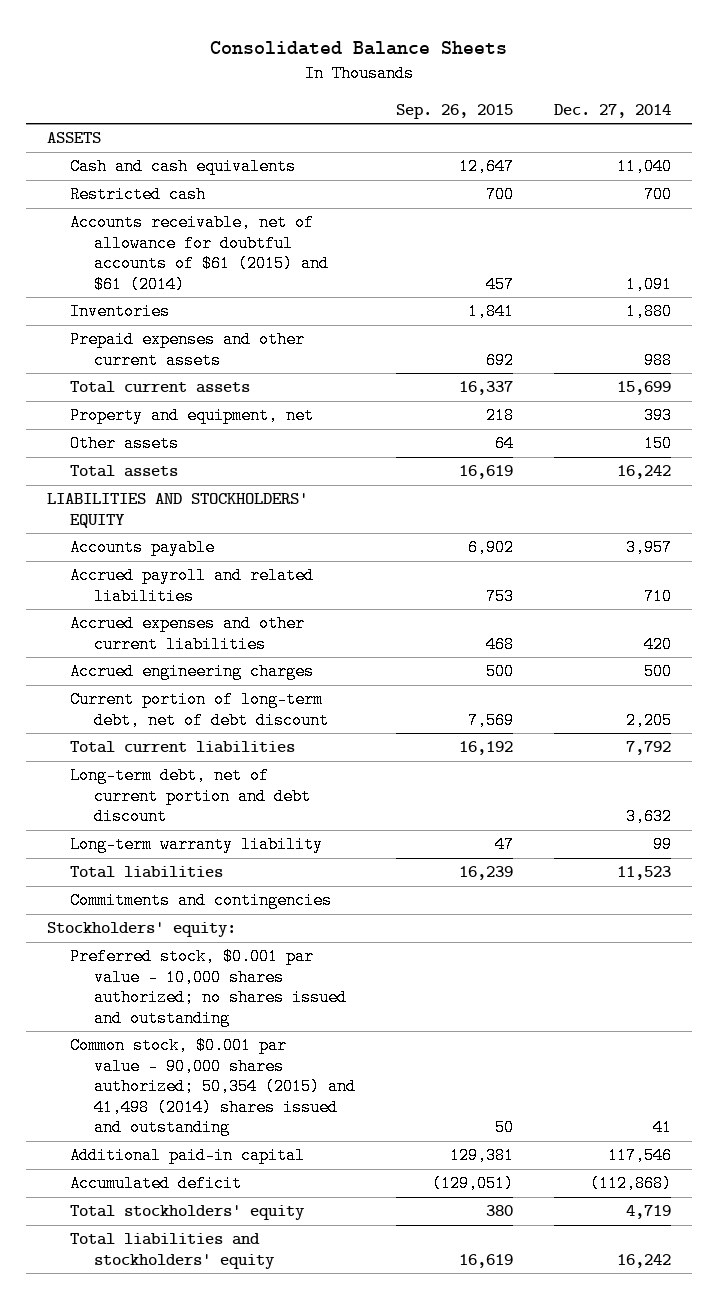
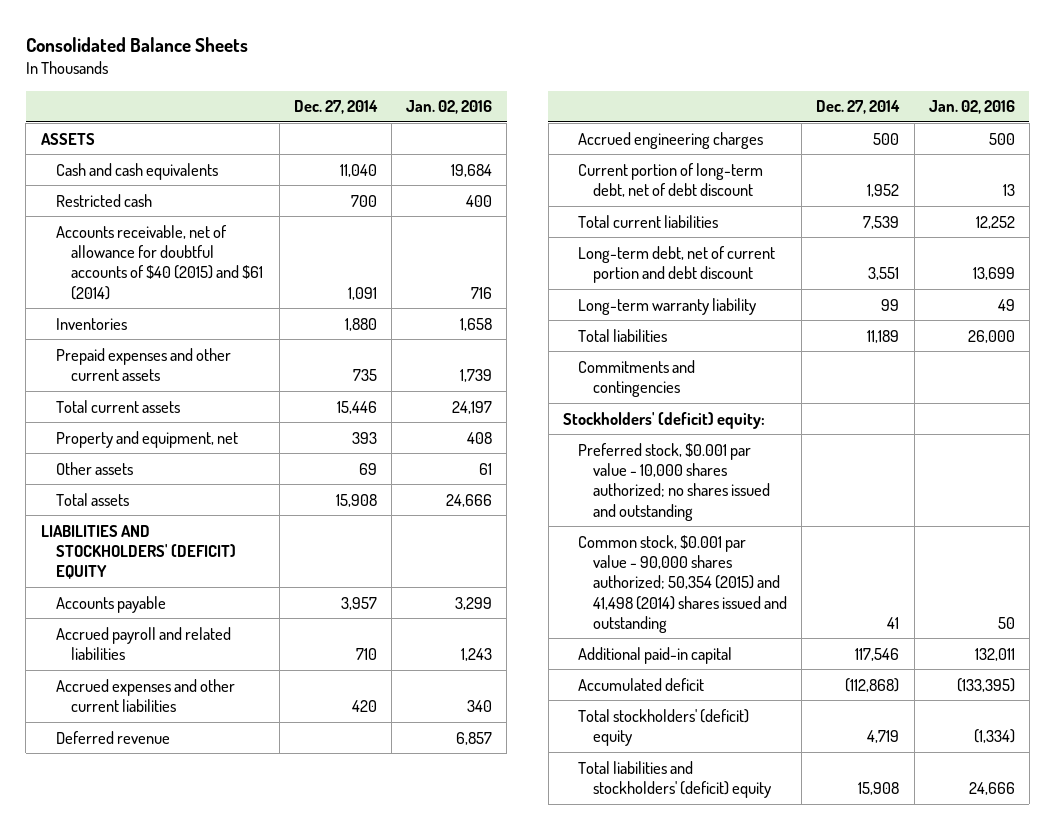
[396,103,514,119] Sep. 26, 2015 -> none
none -> [406,100,493,115] Jan. 02, 2016
[70,214,329,293] Accounts receivable, net of allowance for doubtful accounts of $61 (2015) and $61 (2014) -> [55,224,263,300] Accounts receivable, net of allowance for doubtful accounts of $40 (2015) and $61 (2014)
[644,351,673,369] 988 -> [352,368,377,381] 735
[617,381,672,396] 15,699 -> [336,400,377,414] 15,446
[644,435,673,453] 150 -> [358,462,377,475] 69
[617,465,672,480] 16,242 -> [335,493,377,507] 15,908
[47,493,309,528] LIABILITIES AND STOCKHOLDERS' EQUITY -> [40,524,236,580] LIABILITIES AND STOCKHOLDERS' (DEFICIT) EQUITY
none -> [55,730,170,744] Deferred revenue
[626,711,673,729] 2,205 -> [867,183,900,197] 1,952
[626,741,672,756] 7,792 -> [863,215,900,229] 7,539
[626,808,673,826] 3,632 -> [868,266,900,280] 3,551
[617,866,672,881] 11,523 -> [867,329,900,343] 11,189
[47,922,237,938] Stockholders' equity: -> [563,411,766,429] Stockholders' (deficit) equity:
[70,1205,306,1221] Total stockholders' equity -> [578,708,750,746] Total stockholders' (deficit) equity
[70,1233,275,1269] Total liabilities and stockholders' equity -> [578,760,772,798] Total liabilities and stockholders' (deficit) equity
[617,1253,672,1268] 16,242 -> [858,781,900,795] 15,908

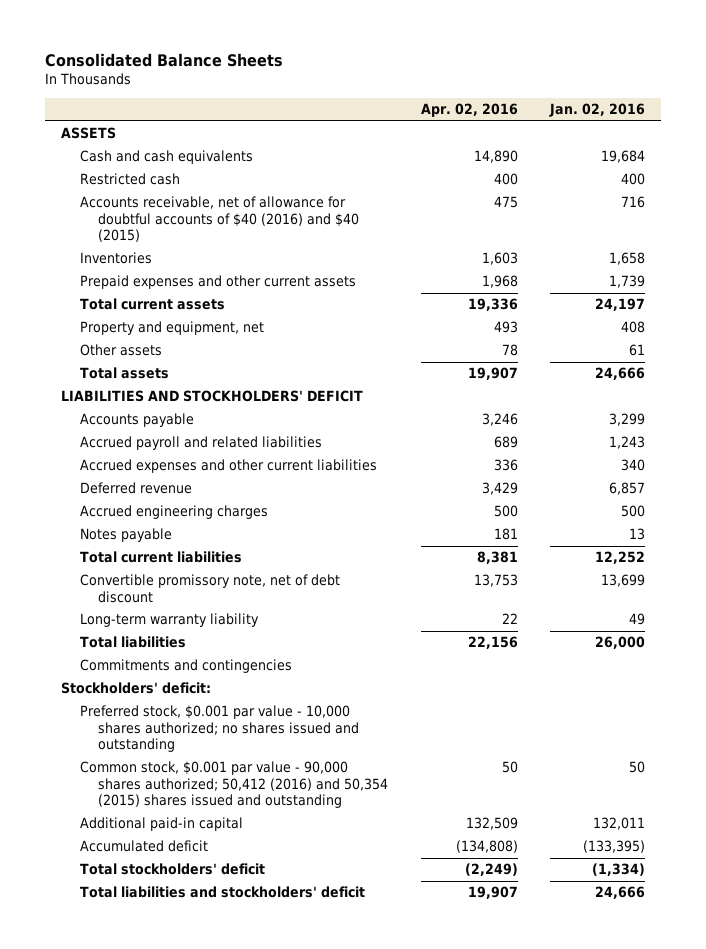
[293,100,378,115] Dec. 27, 2014 -> none
none -> [420,103,518,118] Apr. 02, 2016
[55,224,263,300] Accounts receivable, net of allowance for doubtful accounts of $40 (2015) and $61 (2014) -> [79,196,360,243] Accounts receivable, net of allowance for doubtful accounts of $40 (2016) and $40 (2015)
[40,524,236,580] LIABILITIES AND STOCKHOLDERS' (DEFICIT) EQUITY -> [61,390,364,403] LIABILITIES AND STOCKHOLDERS' DEFICIT
[578,162,764,197] Current portion of long-term debt, net of debt discount -> [79,528,172,543] Notes payable
[578,245,776,283] Long-term debt, net of current portion and debt discount -> [79,574,340,603] Convertible promissory note, net of debt discount
[563,411,766,429] Stockholders' (deficit) equity: -> [61,682,212,695] Stockholders' deficit:
[578,534,788,633] Common stock, $0.001 par value - 90,000 shares authorized; 50,354 (2015) and 41,498 (2014) shares issued and outstanding -> [79,761,389,809] Common stock, $0.001 par value - 90,000 shares authorized; 50,412 (2016) and 50,354 (2015) shares issued and outstanding
[578,708,750,746] Total stockholders' (deficit) equity -> [79,863,265,876] Total stockholders' deficit
[578,760,772,798] Total liabilities and stockholders' (deficit) equity -> [79,886,365,899] Total liabilities and stockholders' deficit

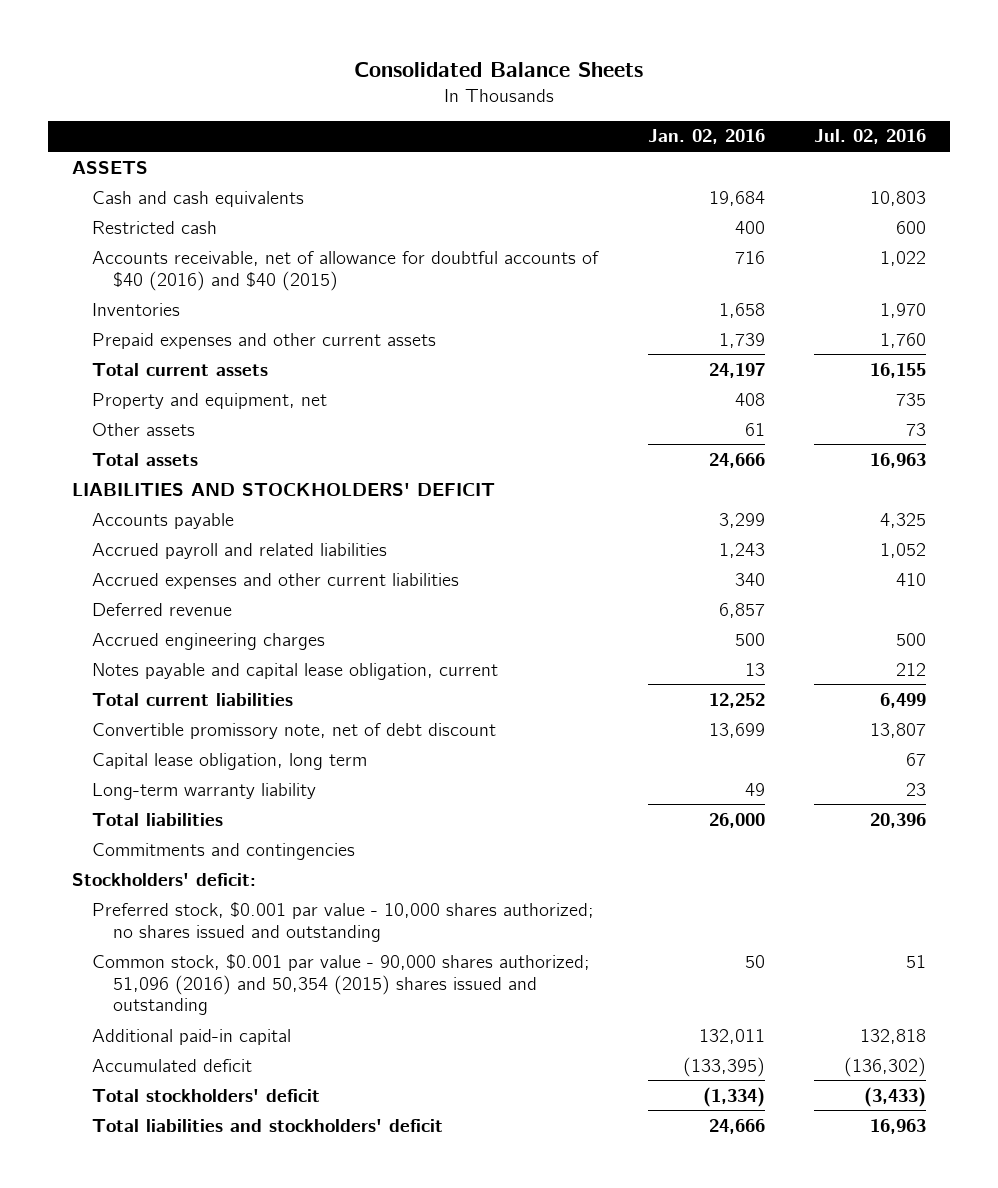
[420,103,518,118] Apr. 02, 2016 -> none
none -> [813,129,926,145] Jul. 02, 2016
[79,528,172,543] Notes payable -> [92,662,499,680] Notes payable and capital lease obligation, current
none -> [92,752,368,770] Capital lease obligation, long term
[79,761,389,809] Common stock, $0.001 par value - 90,000 shares authorized; 50,412 (2016) and 50,354 (2015) shares issued and outstanding -> [92,953,591,1016] Common stock, $0.001 par value - 90,000 shares authorized; 51,096 (2016) and 50,354 (2015) shares issued and outstanding

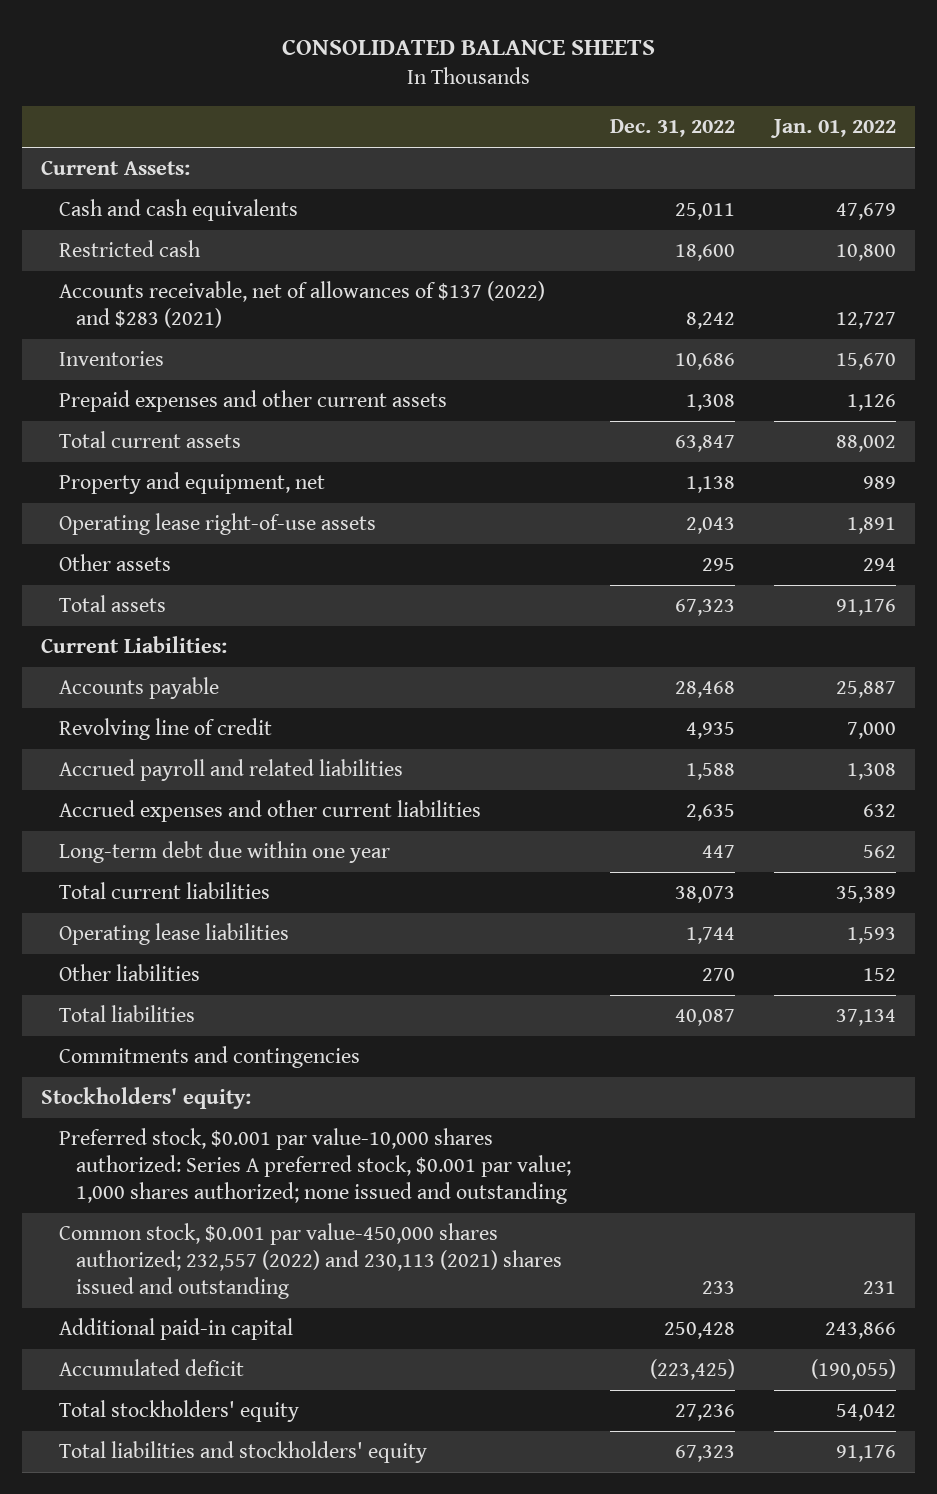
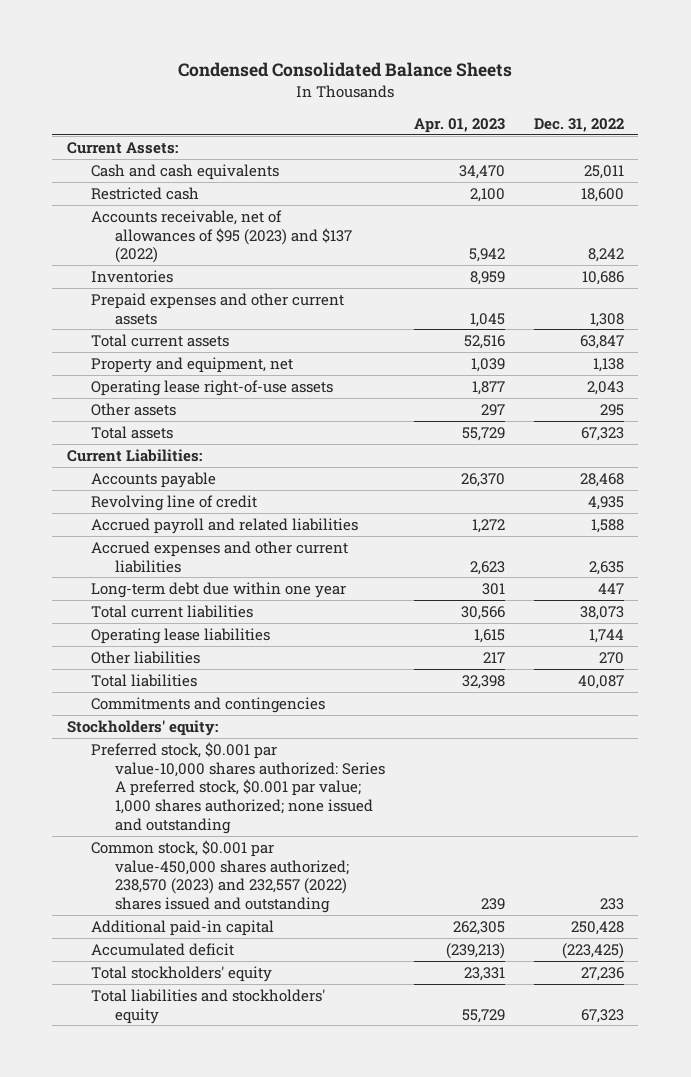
[281,39,655,56] CONSOLIDATED BALANCE SHEETS -> [178,62,513,78] Condensed Consolidated Balance Sheets
[769,119,896,139] Jan. 01, 2022 -> none
none -> [413,117,505,133] Apr. 01, 2023
[58,281,545,328] Accounts receivable, net of allowances of $137 (2022) and $283 (2021) -> [91,209,353,264] Accounts receivable, net of allowances of $95 (2023) and $137 (2022)
[58,1223,562,1299] Common stock, $0.001 par value-450,000 shares authorized; 232,557 (2022) and 230,113 (2021) shares issued and outstanding -> [91,839,350,913] Common stock, $0.001 par value-450,000 shares authorized; 238,570 (2023) and 232,557 (2022) shares issued and outstanding

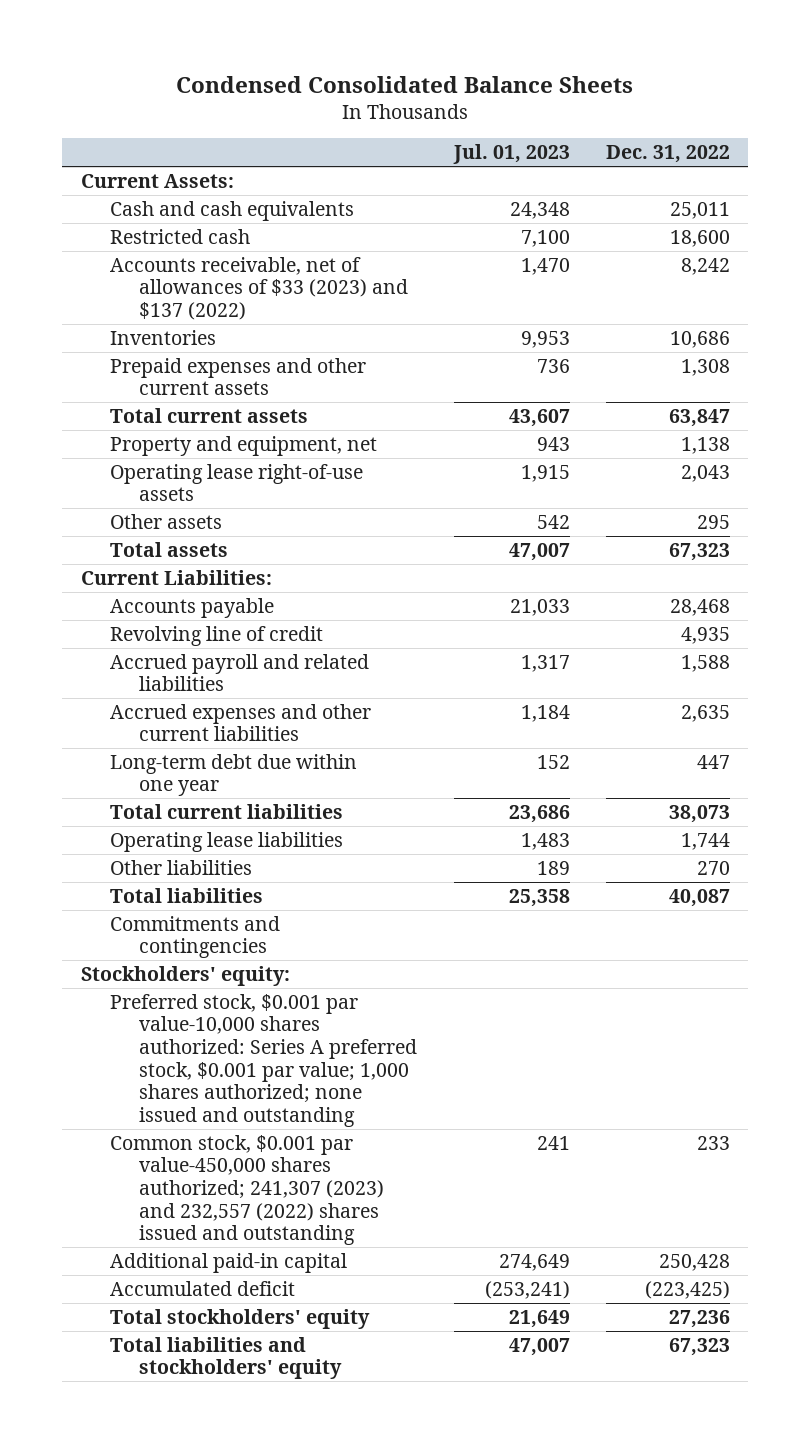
[413,117,505,133] Apr. 01, 2023 -> none
none -> [452,144,570,165] Jul. 01, 2023
[91,209,353,264] Accounts receivable, net of allowances of $95 (2023) and $137 (2022) -> [109,256,409,321] Accounts receivable, net of allowances of $33 (2023) and $137 (2022)
[91,839,350,913] Common stock, $0.001 par value-450,000 shares authorized; 238,570 (2023) and 232,557 (2022) shares issued and outstanding -> [109,1134,385,1246] Common stock, $0.001 par value-450,000 shares authorized; 241,307 (2023) and 232,557 (2022) shares issued and outstanding

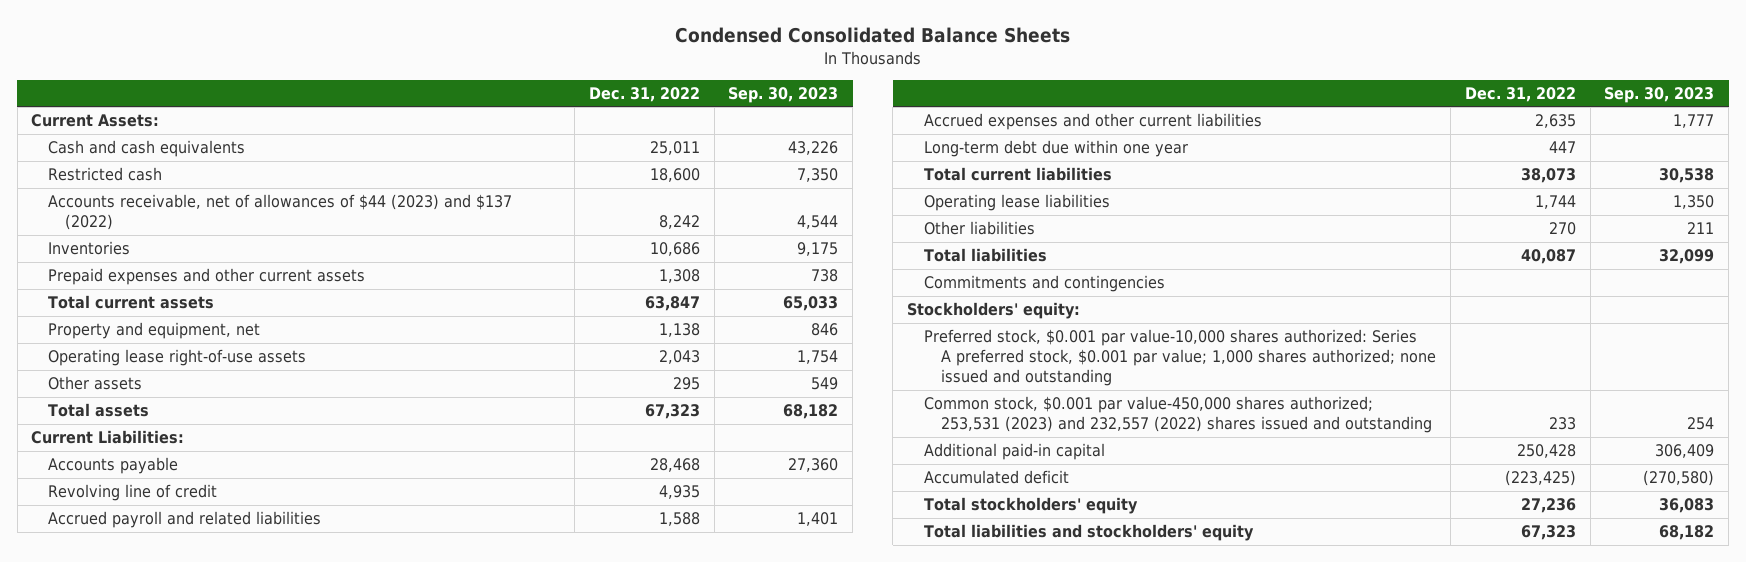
[452,144,570,165] Jul. 01, 2023 -> none
none -> [728,86,839,103] Sep. 30, 2023
[109,256,409,321] Accounts receivable, net of allowances of $33 (2023) and $137 (2022) -> [48,194,513,231] Accounts receivable, net of allowances of $44 (2023) and $137 (2022)
[109,1134,385,1246] Common stock, $0.001 par value-450,000 shares authorized; 241,307 (2023) and 232,557 (2022) shares issued and outstanding -> [924,396,1433,434] Common stock, $0.001 par value-450,000 shares authorized; 253,531 (2023) and 232,557 (2022) shares issued and outstanding

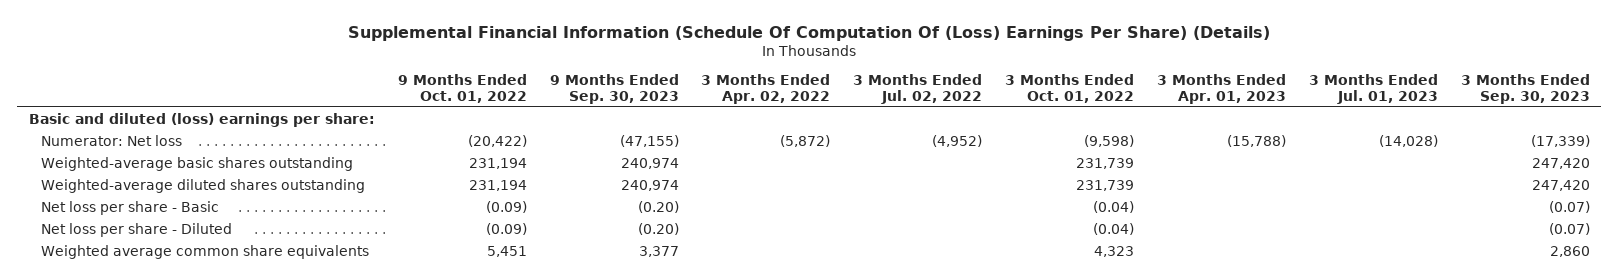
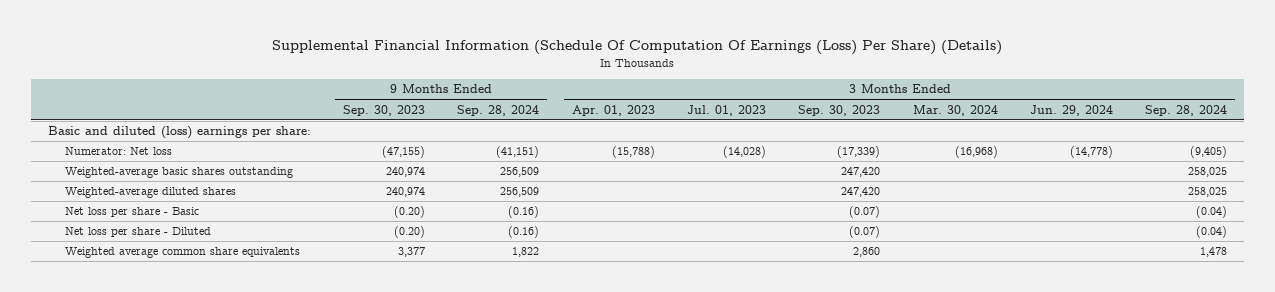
[348,26,1271,42] Supplemental Financial Information (Schedule Of Computation Of (Loss) Earnings Per Share) (Details) -> [272,40,1003,56] Supplemental Financial Information (Schedule Of Computation Of Earnings (Loss) Per Share) (Details)
[397,74,527,103] 9 Months Ended Oct. 01, 2022 -> none
[701,74,831,104] 3 Months Ended Apr. 02, 2022 -> none
[853,74,983,104] 3 Months Ended Jul. 02, 2022 -> none
[1005,74,1135,103] 3 Months Ended Oct. 01, 2022 -> none
none -> [457,104,540,116] Sep. 28, 2024
none -> [912,104,998,116] Mar. 30, 2024
none -> [1030,104,1114,116] Jun. 29, 2024
none -> [1145,104,1228,116] Sep. 28, 2024
[40,178,365,193] Weighted-average diluted shares outstanding -> [65,187,237,199] Weighted-average diluted shares

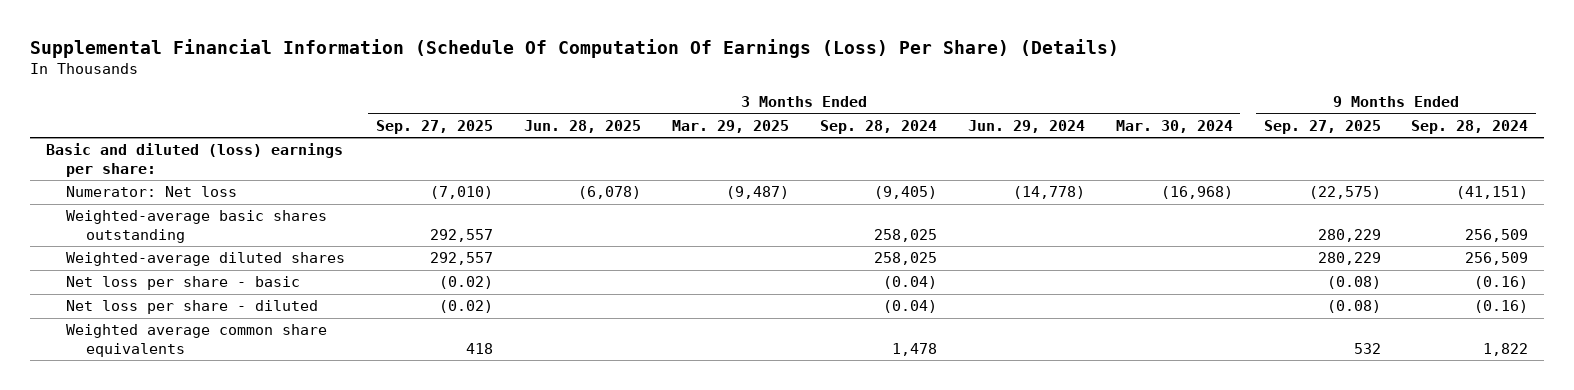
[342,104,425,116] Sep. 30, 2023 -> none
[571,104,655,116] Apr. 01, 2023 -> none
[686,104,766,116] Jul. 01, 2023 -> none
[798,104,881,116] Sep. 30, 2023 -> none
none -> [375,119,493,134] Sep. 27, 2025
none -> [523,119,641,133] Jun. 28, 2025
none -> [671,119,789,133] Mar. 29, 2025
none -> [1263,119,1381,134] Sep. 27, 2025
[65,207,200,218] Net loss per share - Basic -> [65,276,300,291] Net loss per share - basic
[65,227,212,238] Net loss per share - Diluted -> [65,300,318,315] Net loss per share - diluted

